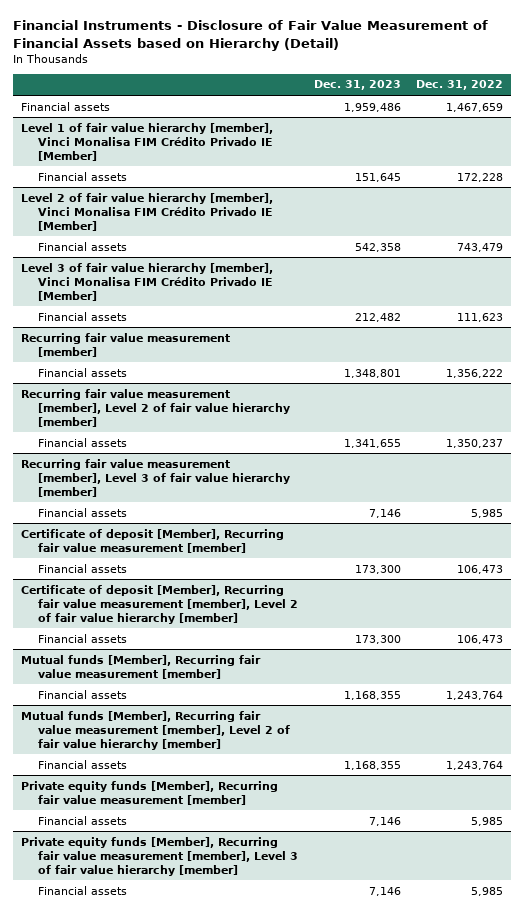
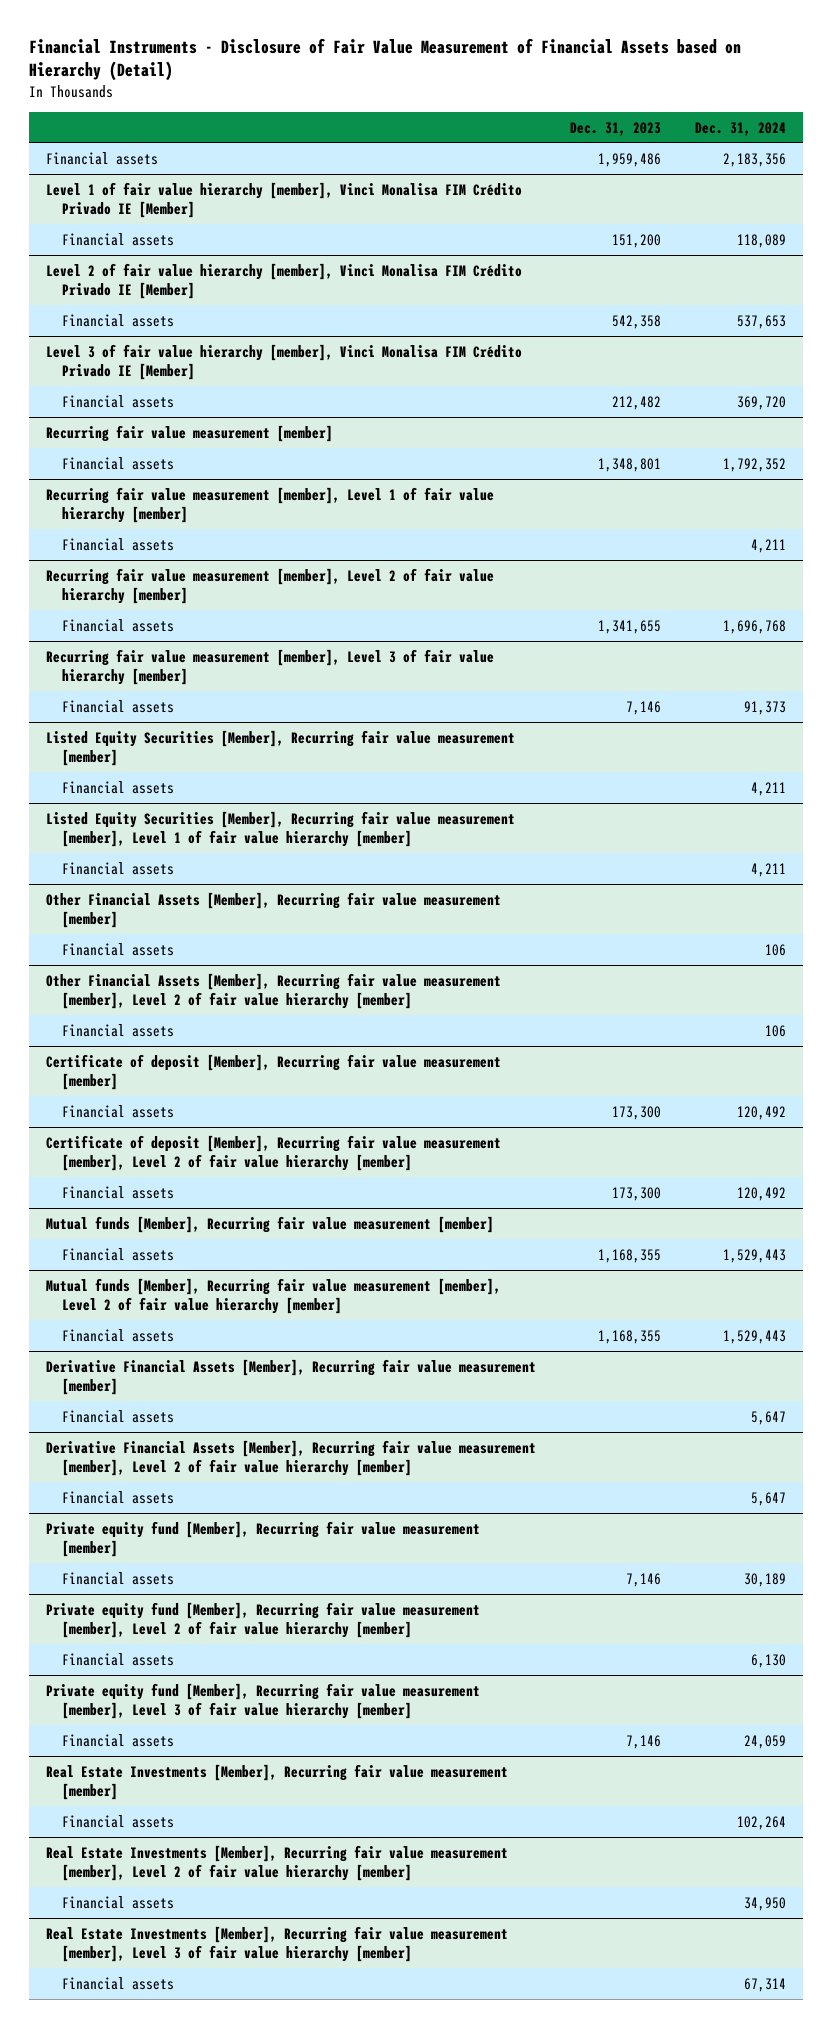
[416,80,504,91] Dec. 31, 2022 -> none
none -> [694,121,786,136] Dec. 31, 2024
[354,172,401,182] 151,645 -> [611,233,661,248] 151,200
none -> [45,486,494,524] Recurring fair value measurement [member], Level 1 of fair value hierarchy [member]
none -> [62,537,175,551] Financial assets
none -> [45,729,515,767] Listed Equity Securities [Member], Recurring fair value measurement [member]
none -> [62,780,175,794] Financial assets
none -> [45,810,515,848] Listed Equity Securities [Member], Recurring fair value measurement [member], Level 1 of fair value hierarchy [member]
none -> [62,861,175,875] Financial assets
none -> [45,891,501,929] Other Financial Assets [Member], Recurring fair value measurement [member]
none -> [62,942,175,956] Financial assets
none -> [45,972,501,1010] Other Financial Assets [Member], Recurring fair value measurement [member], Level 2 of fair value hierarchy [member]
none -> [62,1023,175,1037] Financial assets
none -> [45,1358,536,1396] Derivative Financial Assets [Member], Recurring fair value measurement [member]
none -> [62,1409,175,1423] Financial assets
none -> [45,1439,536,1477] Derivative Financial Assets [Member], Recurring fair value measurement [member], Level 2 of fair value hierarchy [member]
none -> [62,1490,175,1504] Financial assets
[20,780,278,805] Private equity funds [Member], Recurring fair value measurement [member] -> [45,1520,480,1558] Private equity fund [Member], Recurring fair value measurement [member]
none -> [45,1601,480,1639] Private equity fund [Member], Recurring fair value measurement [member], Level 2 of fair value hierarchy [member]
none -> [62,1652,175,1666] Financial assets
[20,836,299,876] Private equity funds [Member], Recurring fair value measurement [member], Level 3 of fair value hierarchy [member] -> [45,1682,480,1720] Private equity fund [Member], Recurring fair value measurement [member], Level 3 of fair value hierarchy [member]
none -> [45,1763,508,1801] Real Estate Investments [Member], Recurring fair value measurement [member]
none -> [62,1814,175,1828] Financial assets
none -> [45,1844,508,1882] Real Estate Investments [Member], Recurring fair value measurement [member], Level 2 of fair value hierarchy [member]
none -> [62,1895,175,1909] Financial assets
none -> [45,1925,508,1963] Real Estate Investments [Member], Recurring fair value measurement [member], Level 3 of fair value hierarchy [member]
none -> [62,1976,175,1990] Financial assets

